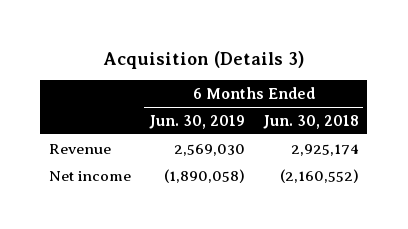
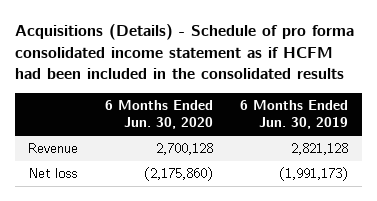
[102,50,304,69] Acquisition (Details 3) -> [14,24,354,79] Acquisitions (Details) - Schedule of pro forma consolidated income statement as if HCFM had been included in the consolidated results
[262,114,359,129] Jun. 30, 2018 -> none
none -> [105,99,214,130] 6 Months Ended Jun. 30, 2020
[173,143,245,156] 2,569,030 -> [291,143,349,156] 2,821,128
[49,170,132,181] Net income -> [28,168,78,179] Net loss
[163,168,245,183] (1,890,058) -> [279,167,349,182] (1,991,173)

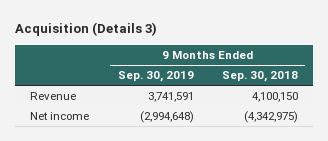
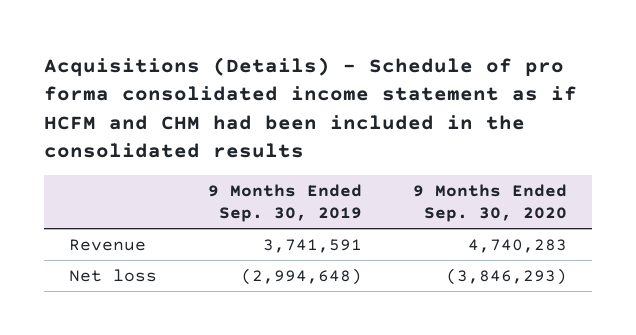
[15,22,158,37] Acquisition (Details 3) -> [44,57,578,158] Acquisitions (Details) - Schedule of pro forma consolidated income statement as if HCFM and CHM had been included in the consolidated results
[222,71,299,83] Sep. 30, 2018 -> none
none -> [412,183,567,223] 9 Months Ended Sep. 30, 2020
[29,112,89,121] Net income -> [69,268,158,282] Net loss

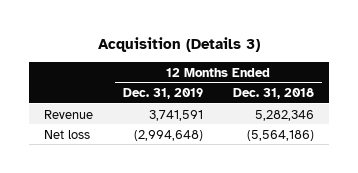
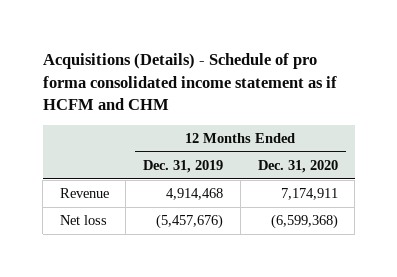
[97,36,260,52] Acquisition (Details 3) -> [42,53,337,111] Acquisitions (Details) - Schedule of pro forma consolidated income statement as if HCFM and CHM
[232,88,314,100] Dec. 31, 2018 -> none
none -> [257,159,338,173] Dec. 31, 2020
[148,109,203,121] 3,741,591 -> [166,188,224,201] 4,914,468
[133,129,203,141] (2,994,648) -> [156,214,224,230] (5,457,676)

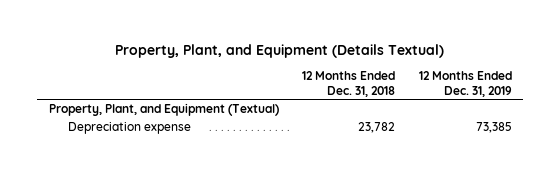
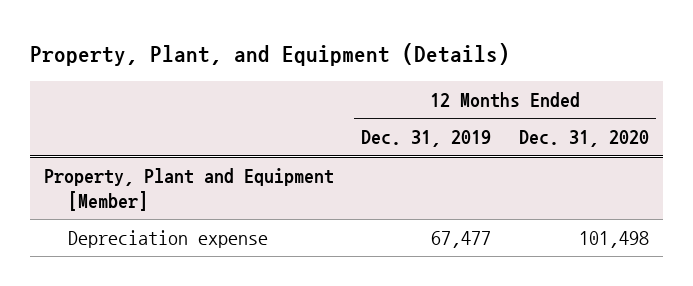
[115,44,445,59] Property, Plant, and Equipment (Details Textual) -> [29,43,510,67] Property, Plant, and Equipment (Details)
[302,71,396,97] 12 Months Ended Dec. 31, 2018 -> none
none -> [519,130,650,148] Dec. 31, 2020
[48,103,279,117] Property, Plant, and Equipment (Textual) -> none
none -> [43,168,334,211] Property, Plant and Equipment [Member]
[475,122,512,134] 73,385 -> [431,231,492,249] 67,477

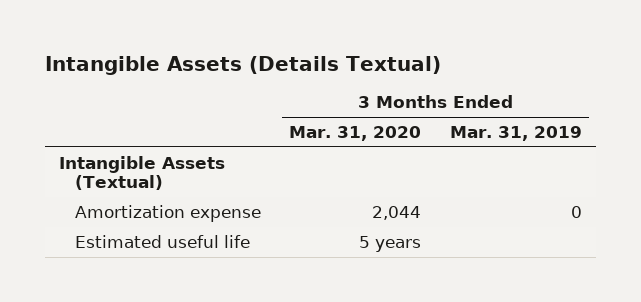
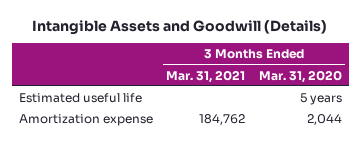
[44,55,441,75] Intangible Assets (Details Textual) -> [32,19,328,35] Intangible Assets and Goodwill (Details)
[450,126,583,142] Mar. 31, 2019 -> none
none -> [166,69,246,83] Mar. 31, 2021
[58,155,225,191] Intangible Assets (Textual) -> none
[74,204,261,222] Amortization expense -> [18,114,153,127] Amortization expense

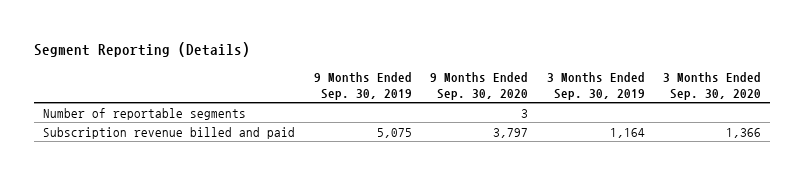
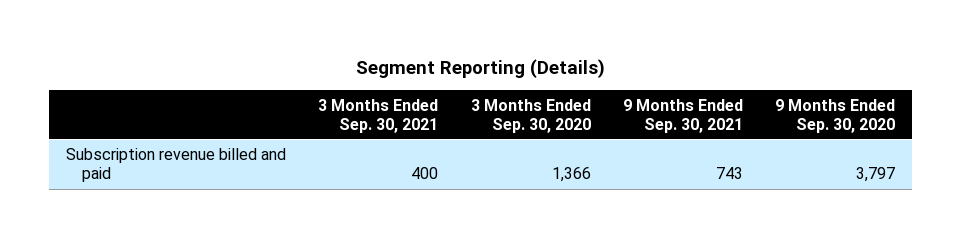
[313,71,412,100] 9 Months Ended Sep. 30, 2019 -> none
[546,71,645,100] 3 Months Ended Sep. 30, 2019 -> none
none -> [318,98,439,133] 3 Months Ended Sep. 30, 2021
none -> [622,98,743,133] 9 Months Ended Sep. 30, 2021
[43,107,247,120] Number of reportable segments -> none

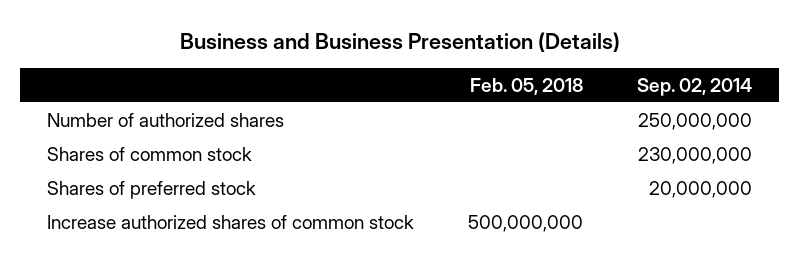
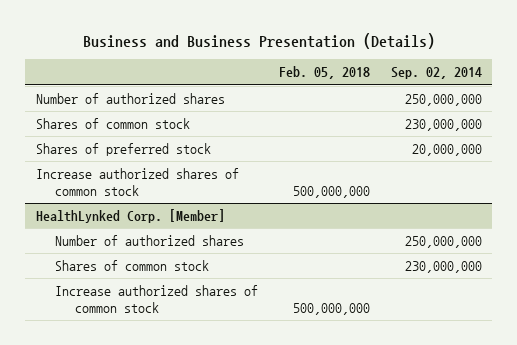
none -> [35,208,225,223] HealthLynked Corp. [Member]
none -> [55,234,245,246] Number of authorized shares
none -> [55,259,210,271] Shares of common stock
none -> [55,284,259,313] Increase authorized shares of common stock

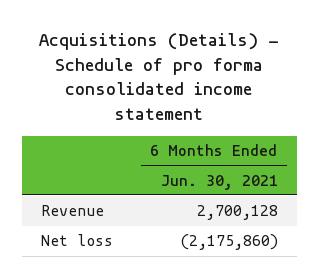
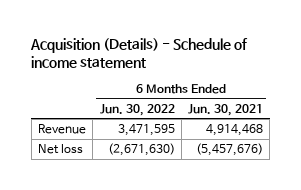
[39,33,280,120] Acquisitions (Details) - Schedule of pro forma consolidated income statement -> [30,38,249,69] Acquisition (Details) - Schedule of income statement
none -> [99,103,175,116] Jun. 30, 2022
[196,205,278,221] 2,700,128 -> [206,123,264,136] 4,914,468
[179,234,278,251] (2,175,860) -> [196,142,264,156] (5,457,676)

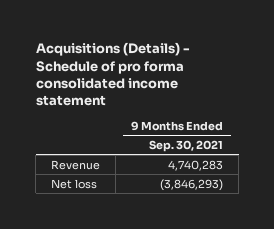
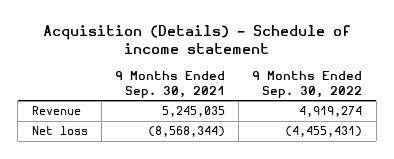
[35,42,190,107] Acquisitions (Details) - Schedule of pro forma consolidated income statement -> [43,25,352,55] Acquisition (Details) - Schedule of income statement
none -> [252,71,363,98] 9 Months Ended Sep. 30, 2022
[168,159,224,171] 4,740,283 -> [162,106,226,118] 5,245,035
[160,178,224,191] (3,846,293) -> [148,126,226,138] (8,568,344)

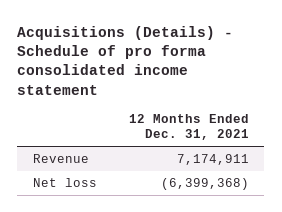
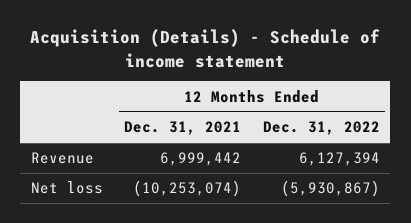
[17,25,234,95] Acquisitions (Details) - Schedule of pro forma consolidated income statement -> [30,29,381,68] Acquisition (Details) - Schedule of income statement
none -> [262,121,380,136] Dec. 31, 2022
[176,154,249,166] 7,174,911 -> [160,152,242,167] 6,999,442
[160,178,249,191] (6,399,368) -> [133,180,242,198] (10,253,074)

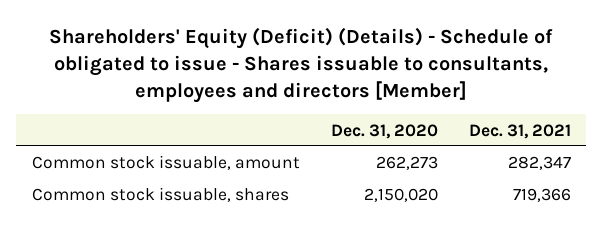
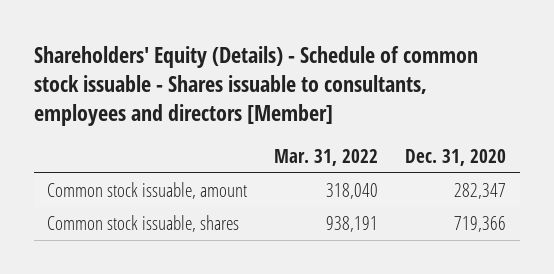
[49,27,554,104] Shareholders' Equity (Deficit) (Details) - Schedule of obligated to issue - Shares issuable to consultants, employees and directors [Member] -> [33,45,478,127] Shareholders' Equity (Details) - Schedule of common stock issuable - Shares issuable to consultants, employees and directors [Member]
[468,123,571,139] Dec. 31, 2021 -> none
none -> [274,148,379,166] Mar. 31, 2022
[375,156,438,171] 262,273 -> [454,182,507,199] 282,347
[363,188,438,203] 2,150,020 -> [454,215,507,232] 719,366

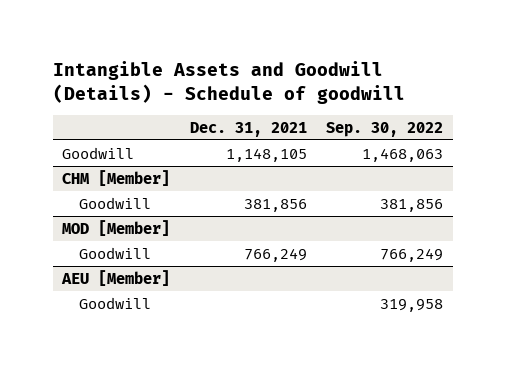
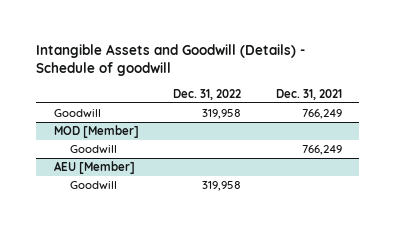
[326,121,444,137] Sep. 30, 2022 -> none
none -> [173,88,242,100] Dec. 31, 2022
[62,169,171,186] CHM [Member] -> none
[78,196,151,209] Goodwill -> none
[225,147,307,162] 1,148,105 -> [301,109,342,120] 766,249

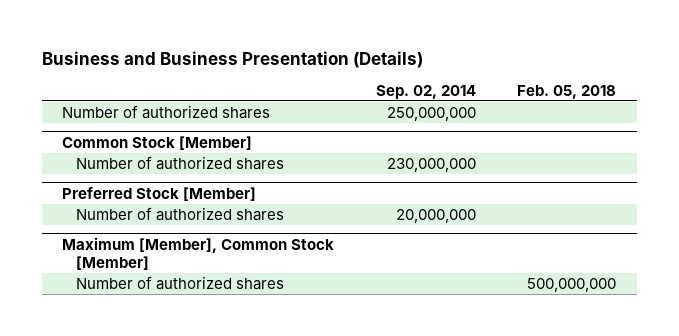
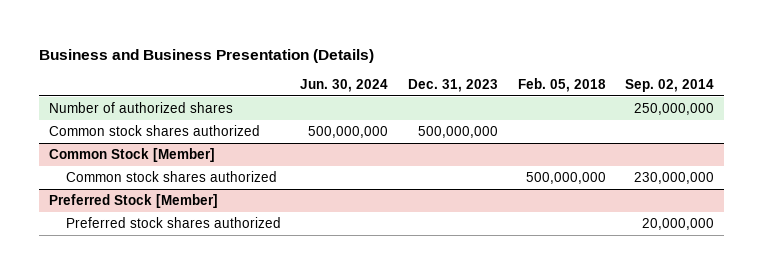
none -> [300,78,389,92] Jun. 30, 2024
none -> [407,78,498,92] Dec. 31, 2023
none -> [48,124,260,136] Common stock shares authorized
[76,156,285,171] Number of authorized shares -> none
none -> [65,170,277,182] Common stock shares authorized
[76,207,285,222] Number of authorized shares -> none
[62,237,335,270] Maximum [Member], Common Stock [Member] -> none
[76,276,285,291] Number of authorized shares -> none
none -> [65,216,281,228] Preferred stock shares authorized

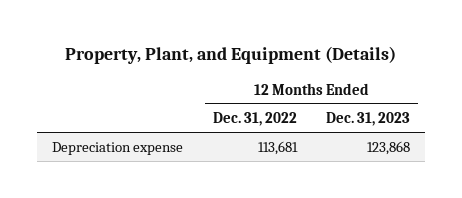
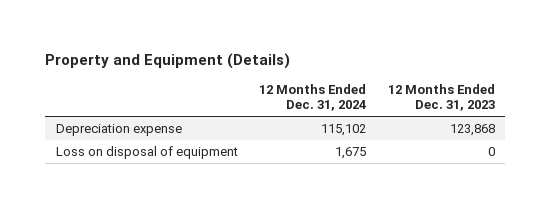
[65,46,397,65] Property, Plant, and Equipment (Details) -> [44,53,290,70] Property and Equipment (Details)
[212,112,297,127] Dec. 31, 2022 -> none
none -> [259,84,367,112] 12 Months Ended Dec. 31, 2024
none -> [55,145,238,159] Loss on disposal of equipment

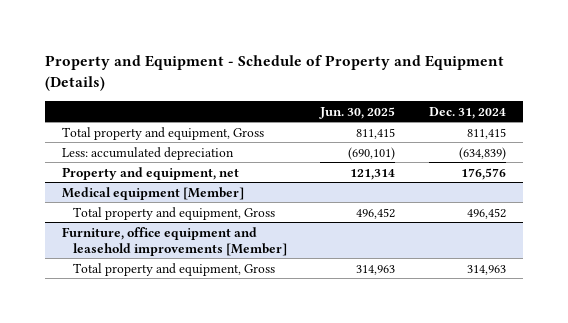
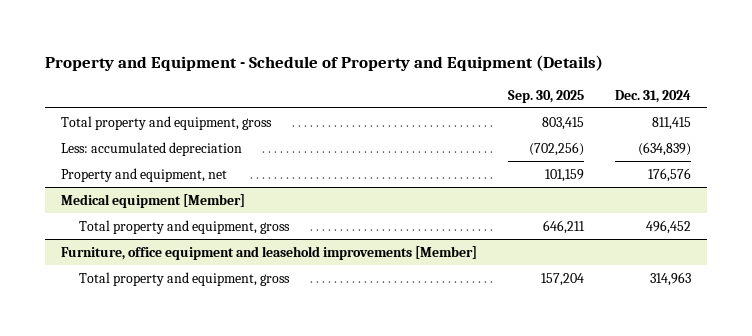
[319,106,396,119] Jun. 30, 2025 -> none
none -> [508,89,585,103] Sep. 30, 2025
[61,126,264,140] Total property and equipment, Gross -> [61,115,273,130] Total property and equipment, gross
[72,206,275,220] Total property and equipment, Gross -> [79,219,291,234] Total property and equipment, gross
[72,262,275,276] Total property and equipment, Gross -> [79,271,291,286] Total property and equipment, gross

